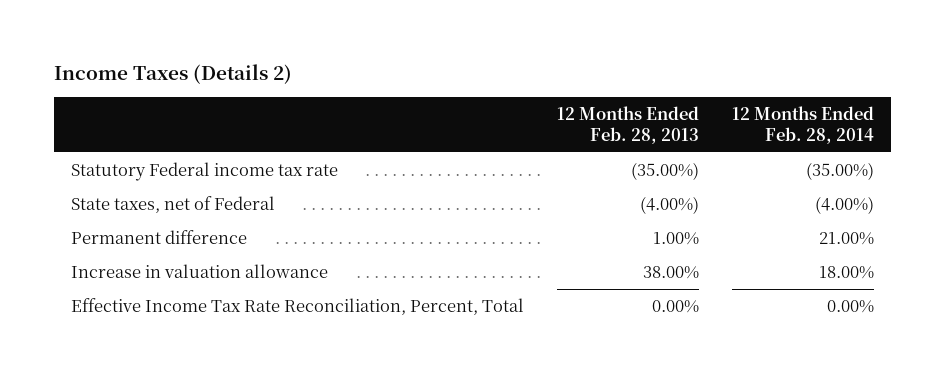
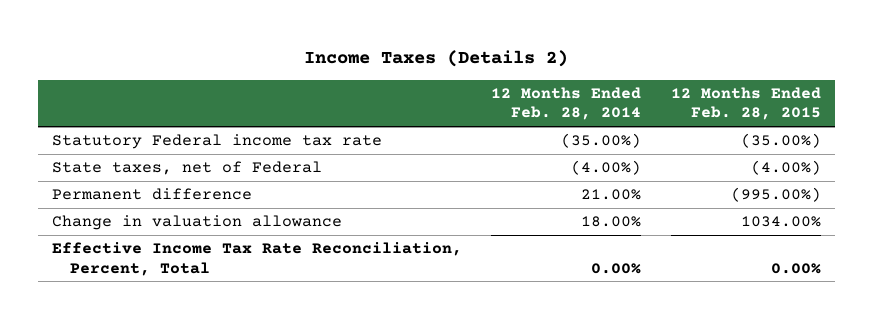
[557,105,700,144] 12 Months Ended Feb. 28, 2013 -> none
none -> [670,87,821,121] 12 Months Ended Feb. 28, 2015
[70,263,328,278] Increase in valuation allowance -> [52,215,343,231] Change in valuation allowance

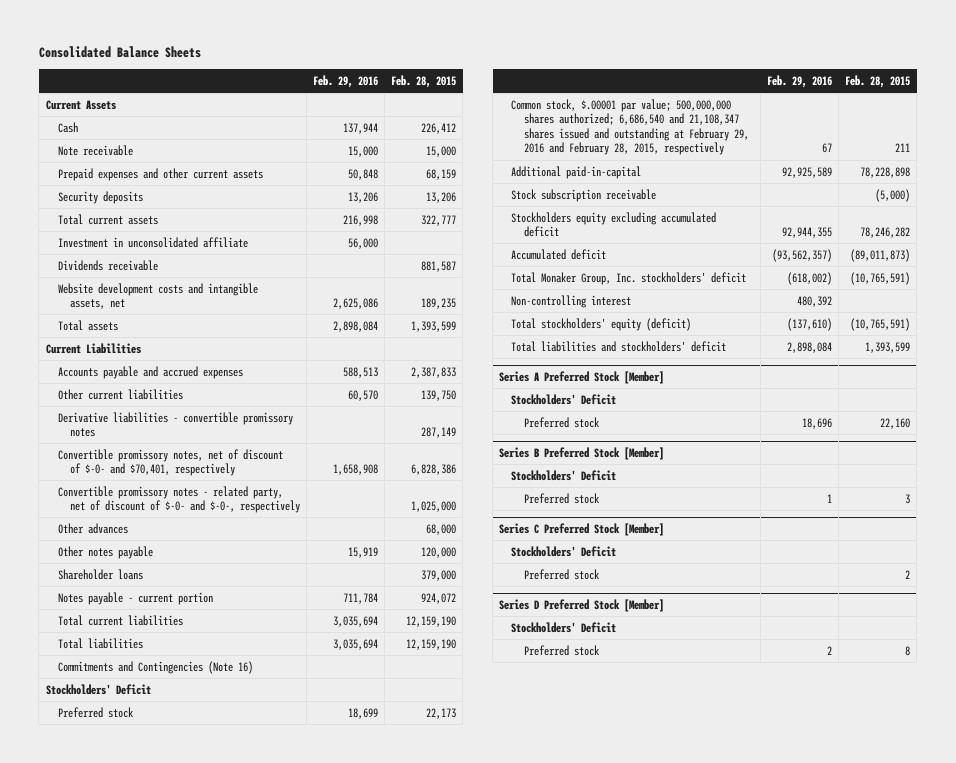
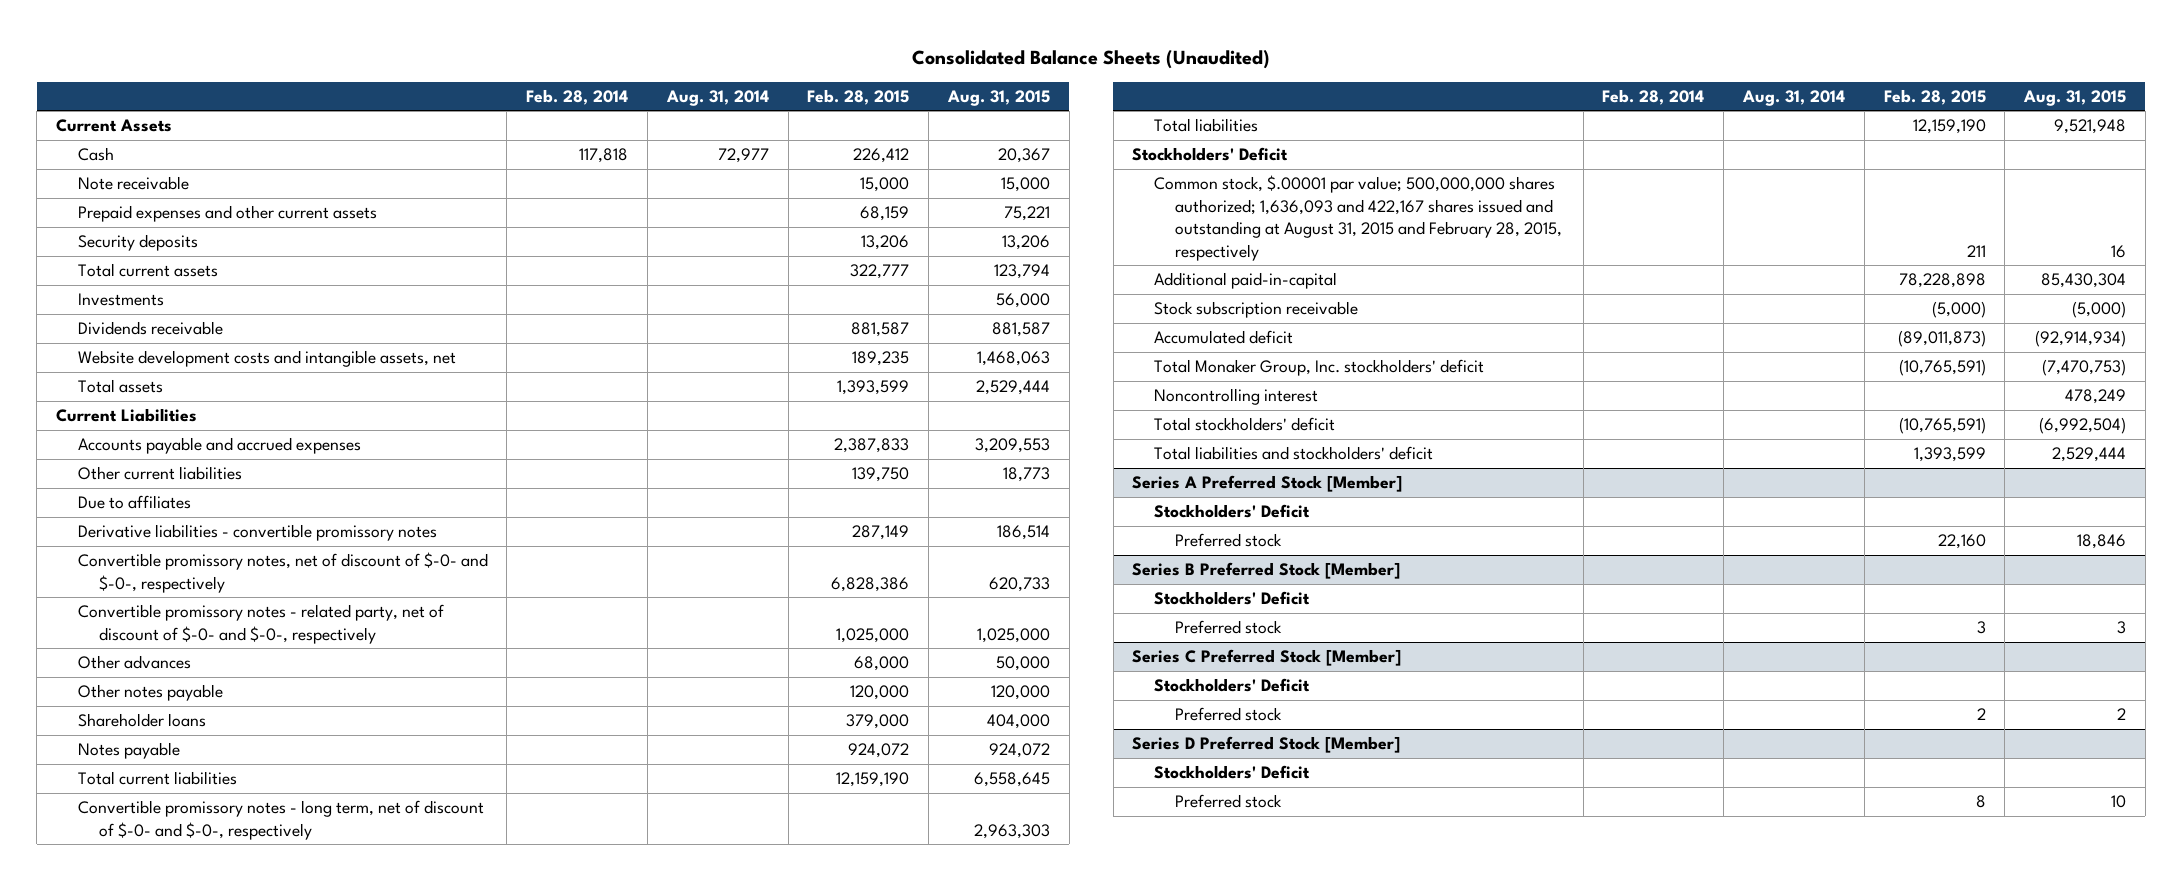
[38,46,201,59] Consolidated Balance Sheets -> [912,50,1271,70] Consolidated Balance Sheets (Unaudited)
[313,74,379,88] Feb. 29, 2016 -> none
none -> [526,88,629,105] Feb. 28, 2014
none -> [665,89,769,106] Aug. 31, 2014
none -> [946,89,1050,106] Aug. 31, 2015
[57,236,248,248] Investment in unconsolidated affiliate -> [77,293,164,307] Investments
none -> [77,495,191,510] Due to affiliates
[57,448,283,477] Convertible promissory notes, net of discount of $-0- and $70,401, respectively -> [77,552,488,593] Convertible promissory notes, net of discount of $-0- and $-0-, respectively
[57,591,213,605] Notes payable - current portion -> [77,742,180,760] Notes payable
none -> [77,800,484,840] Convertible promissory notes - long term, net of discount of $-0- and $-0-, respectively
[57,660,253,674] Commitments and Contingencies (Note 16) -> none
[57,706,134,718] Preferred stock -> none
[511,98,749,156] Common stock, $.00001 par value; 500,000,000 shares authorized; 6,686,540 and 21,108,347 shares issued and outstanding at February 29, 2016 and February 28, 2015, respectively -> [1153,175,1563,261] Common stock, $.00001 par value; 500,000,000 shares authorized; 1,636,093 and 422,167 shares issued and outstanding at August 31, 2015 and February 28, 2015, respectively
[511,211,717,238] Stockholders equity excluding accumulated deficit -> none
[511,294,632,308] Non-controlling interest -> [1153,388,1318,406] Noncontrolling interest
[511,317,692,331] Total stockholders' equity (deficit) -> [1153,417,1335,432] Total stockholders' deficit

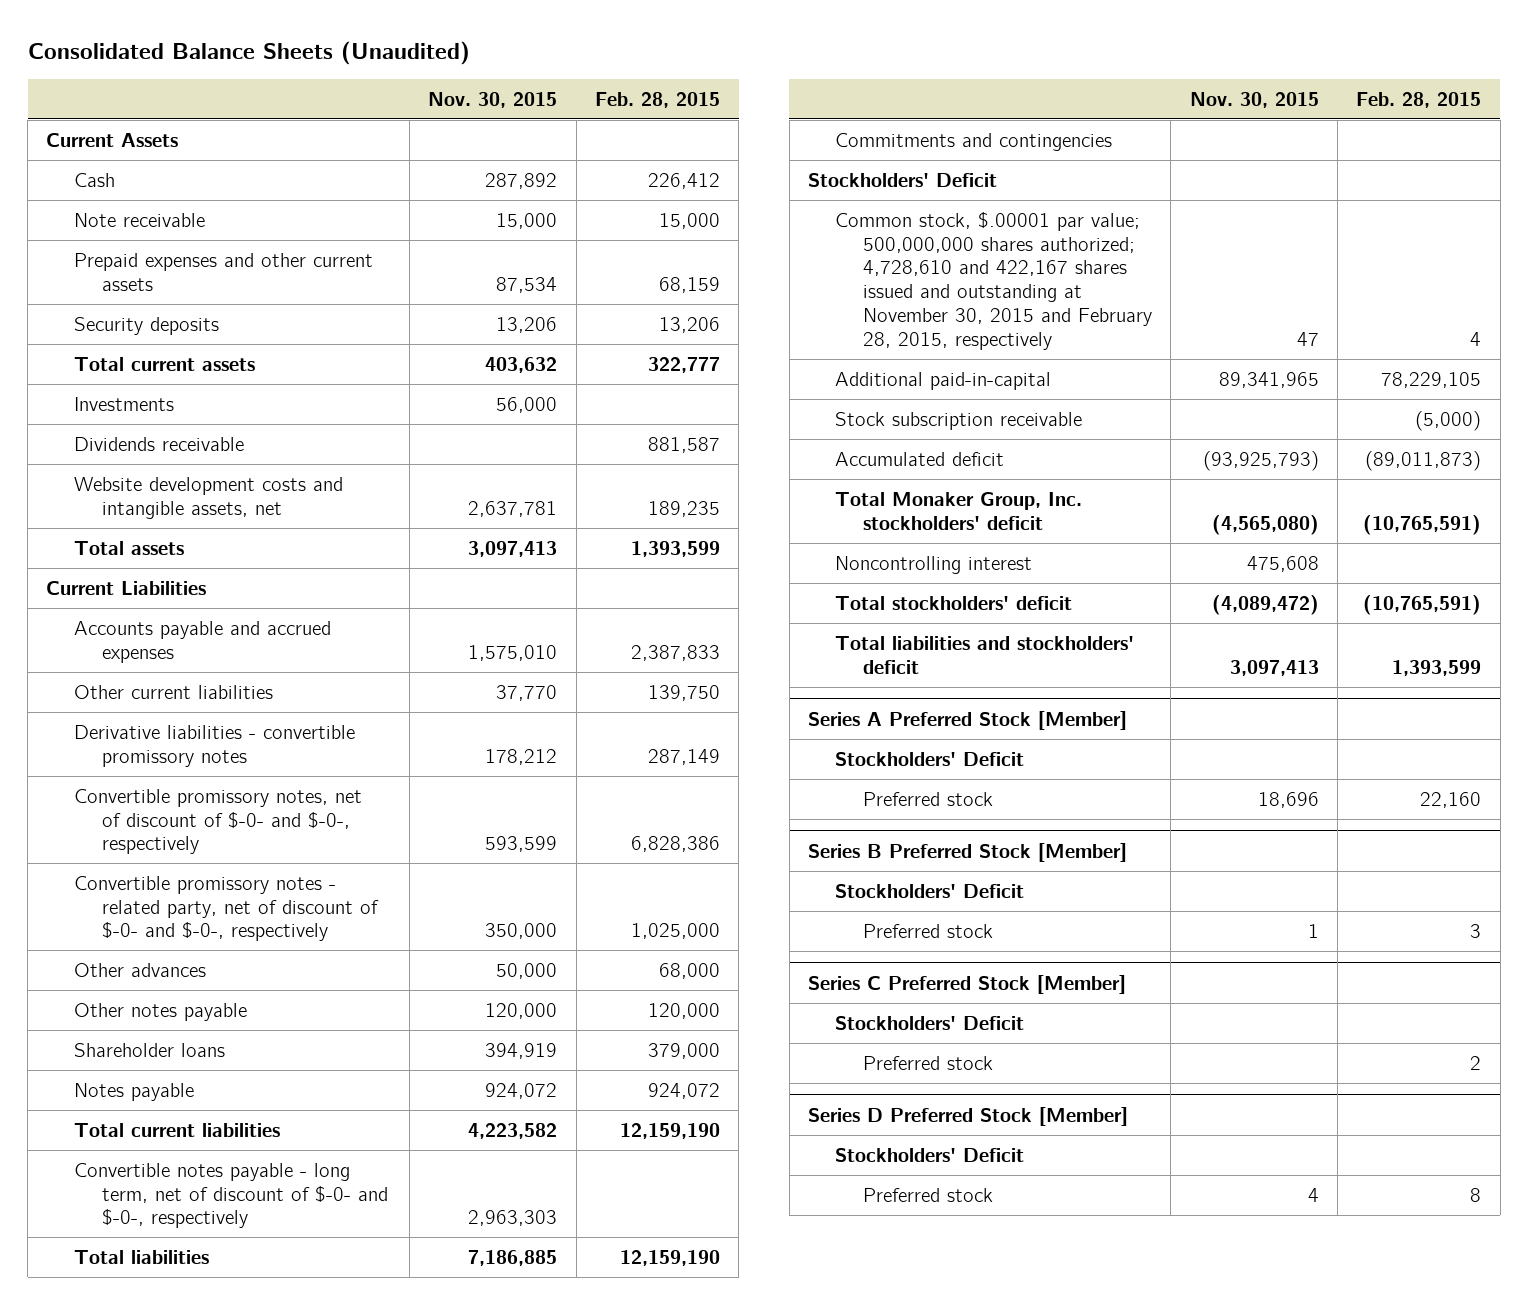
[526,88,629,105] Feb. 28, 2014 -> none
[665,89,769,106] Aug. 31, 2014 -> none
[946,89,1050,106] Aug. 31, 2015 -> none
none -> [428,91,558,108] Nov. 30, 2015
[77,495,191,510] Due to affiliates -> none
[77,800,484,840] Convertible promissory notes - long term, net of discount of $-0- and $-0-, respectively -> [74,1162,388,1229] Convertible notes payable - long term, net of discount of $-0- and $-0-, respectively
none -> [835,132,1113,151] Commitments and contingencies
[1153,175,1563,261] Common stock, $.00001 par value; 500,000,000 shares authorized; 1,636,093 and 422,167 shares issued and outstanding at August 31, 2015 and February 28, 2015, respectively -> [835,211,1152,350] Common stock, $.00001 par value; 500,000,000 shares authorized; 4,728,610 and 422,167 shares issued and outstanding at November 30, 2015 and February 28, 2015, respectively
[1966,244,1986,257] 211 -> [1470,331,1482,346] 4
[1898,273,1986,289] 78,228,898 -> [1381,371,1482,388] 78,229,105

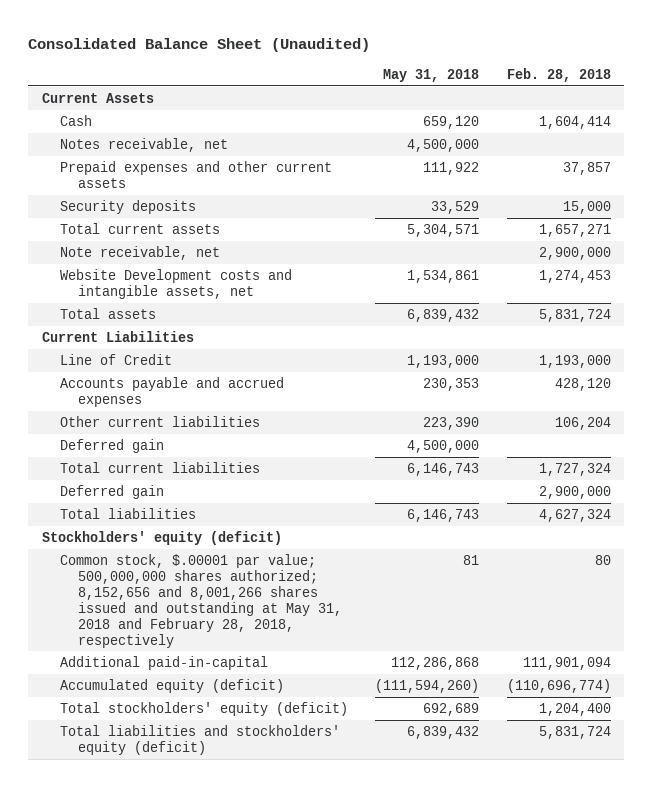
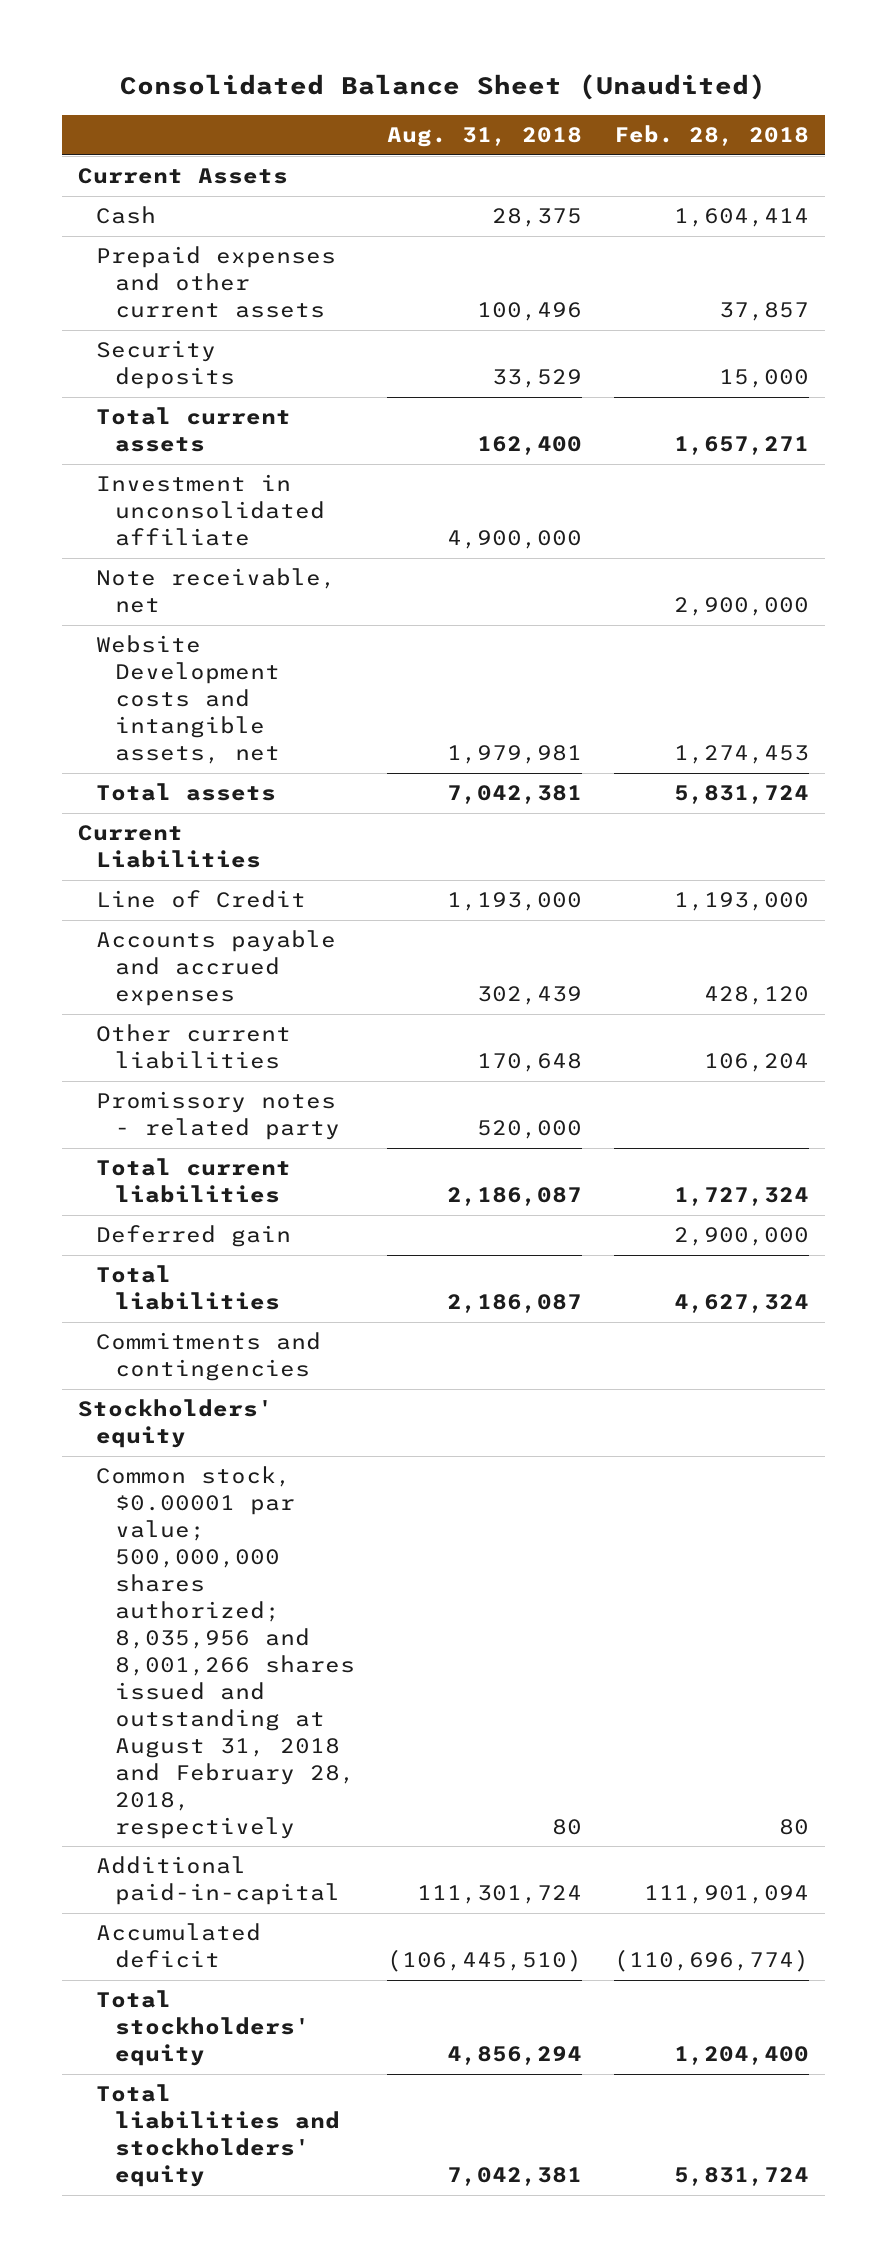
[383,68,480,82] May 31, 2018 -> none
none -> [386,127,582,148] Aug. 31, 2018
[60,137,229,152] Notes receivable, net -> none
none -> [96,474,325,547] Investment in unconsolidated affiliate
[60,438,165,453] Deferred gain -> none
none -> [96,1091,340,1141] Promissory notes - related party
none -> [96,1332,322,1382] Commitments and contingencies
[41,530,282,545] Stockholders' equity (deficit) -> [77,1399,273,1449] Stockholders' equity
[60,553,343,648] Common stock, $.00001 par value; 500,000,000 shares authorized; 8,152,656 and 8,001,266 shares issued and outstanding at May 31, 2018 and February 28, 2018, respectively -> [96,1466,355,1839] Common stock, $0.00001 par value; 500,000,000 shares authorized; 8,035,956 and 8,001,266 shares issued and outstanding at August 31, 2018 and February 28, 2018, respectively
[60,678,285,693] Accumulated equity (deficit) -> [96,1923,262,1969] Accumulated deficit
[60,701,349,716] Total stockholders' equity (deficit) -> [96,1990,310,2067] Total stockholders' equity
[60,724,341,755] Total liabilities and stockholders' equity (deficit) -> [96,2084,340,2188] Total liabilities and stockholders' equity

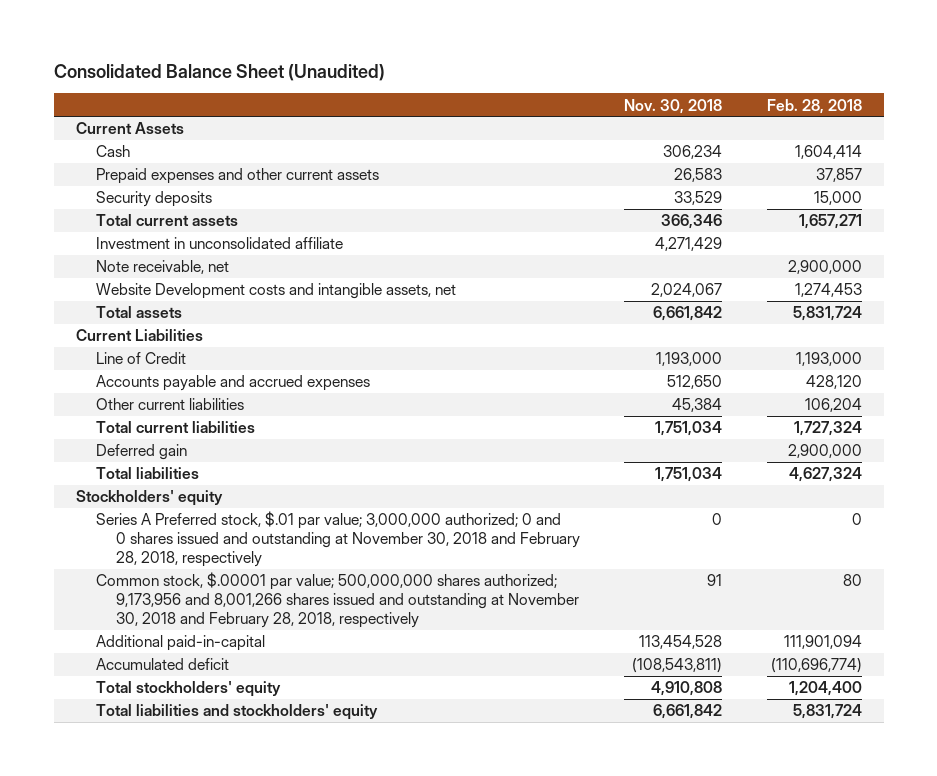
[386,127,582,148] Aug. 31, 2018 -> none
none -> [624,98,723,114] Nov. 30, 2018
[96,1091,340,1141] Promissory notes - related party -> none
[96,1332,322,1382] Commitments and contingencies -> none
none -> [96,511,581,568] Series A Preferred stock, $.01 par value; 3,000,000 authorized; 0 and 0 shares issued and outstanding at November 30, 2018 and February 28, 2018, respectively
[96,1466,355,1839] Common stock, $0.00001 par value; 500,000,000 shares authorized; 8,035,956 and 8,001,266 shares issued and outstanding at August 31, 2018 and February 28, 2018, respectively -> [96,572,580,629] Common stock, $.00001 par value; 500,000,000 shares authorized; 9,173,956 and 8,001,266 shares issued and outstanding at November 30, 2018 and February 28, 2018, respectively

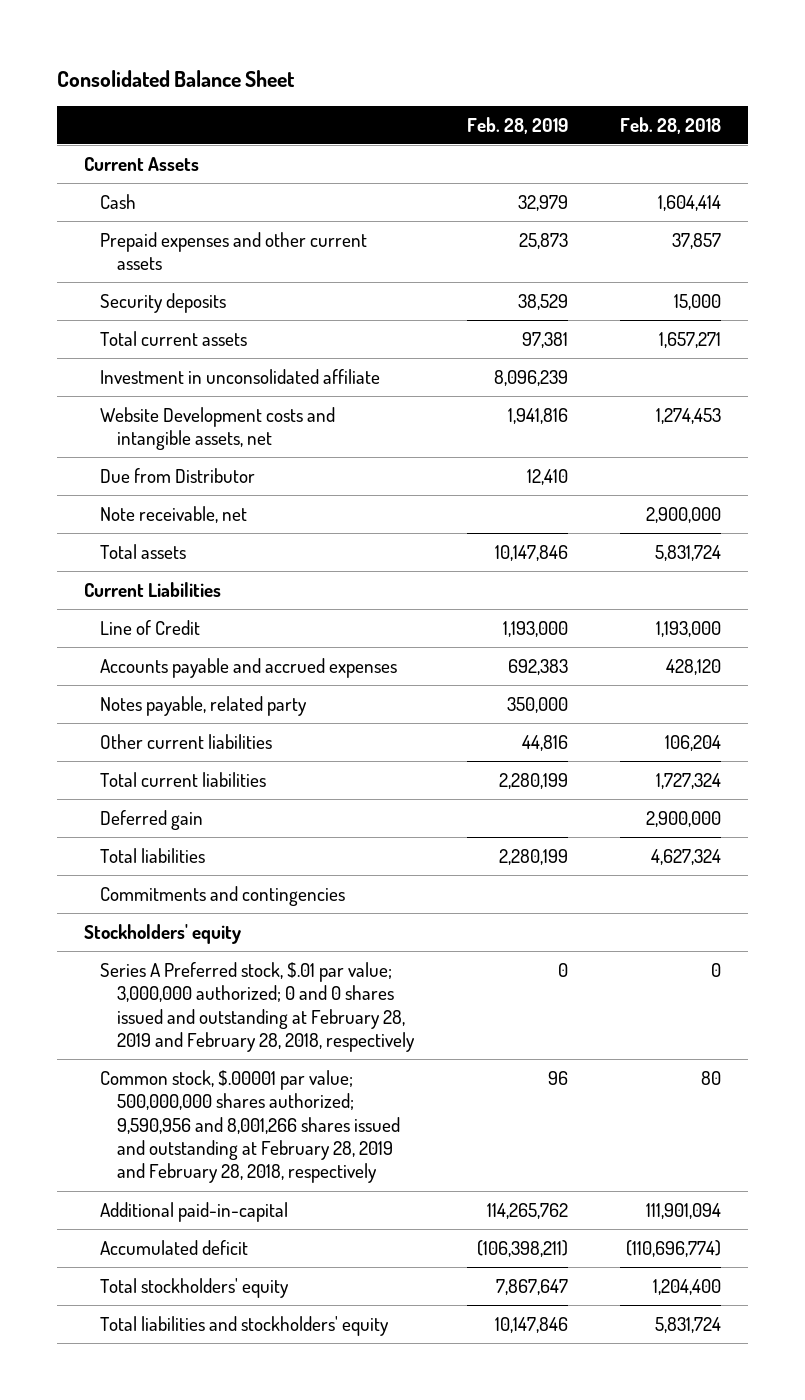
[53,63,385,81] Consolidated Balance Sheet (Unaudited) -> [57,69,296,87] Consolidated Balance Sheet
[624,98,723,114] Nov. 30, 2018 -> none
none -> [466,116,568,134] Feb. 28, 2019
none -> [100,467,256,483] Due from Distributor
[96,260,230,275] Note receivable, net -> [100,505,248,523] Note receivable, net
none -> [100,695,308,716] Notes payable, related party
none -> [100,885,346,906] Commitments and contingencies
[96,511,581,568] Series A Preferred stock, $.01 par value; 3,000,000 authorized; 0 and 0 shares issued and outstanding at November 30, 2018 and February 28, 2018, respectively -> [100,961,415,1053] Series A Preferred stock, $.01 par value; 3,000,000 authorized; 0 and 0 shares issued and outstanding at February 28, 2019 and February 28, 2018, respectively
[96,572,580,629] Common stock, $.00001 par value; 500,000,000 shares authorized; 9,173,956 and 8,001,266 shares issued and outstanding at November 30, 2018 and February 28, 2018, respectively -> [100,1069,400,1184] Common stock, $.00001 par value; 500,000,000 shares authorized; 9,590,956 and 8,001,266 shares issued and outstanding at February 28, 2019 and February 28, 2018, respectively

